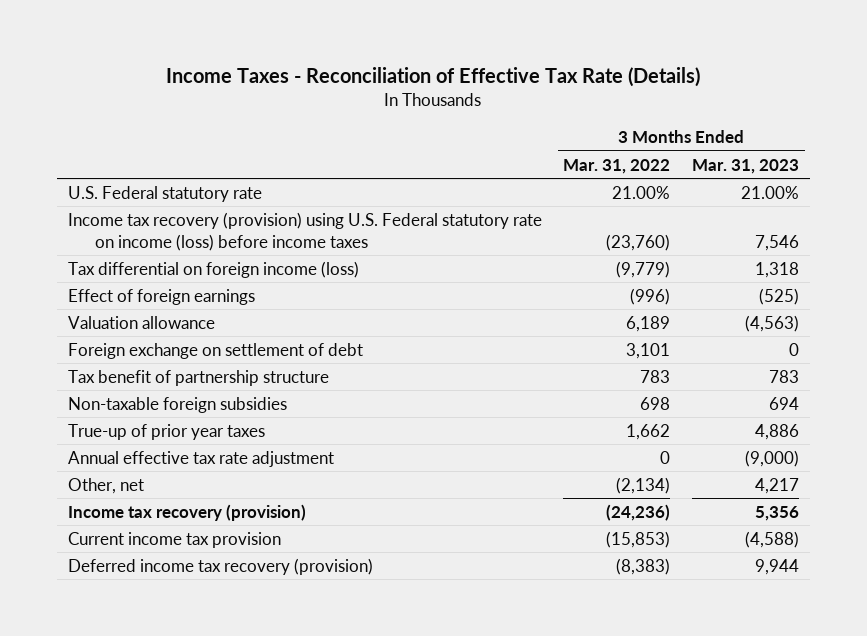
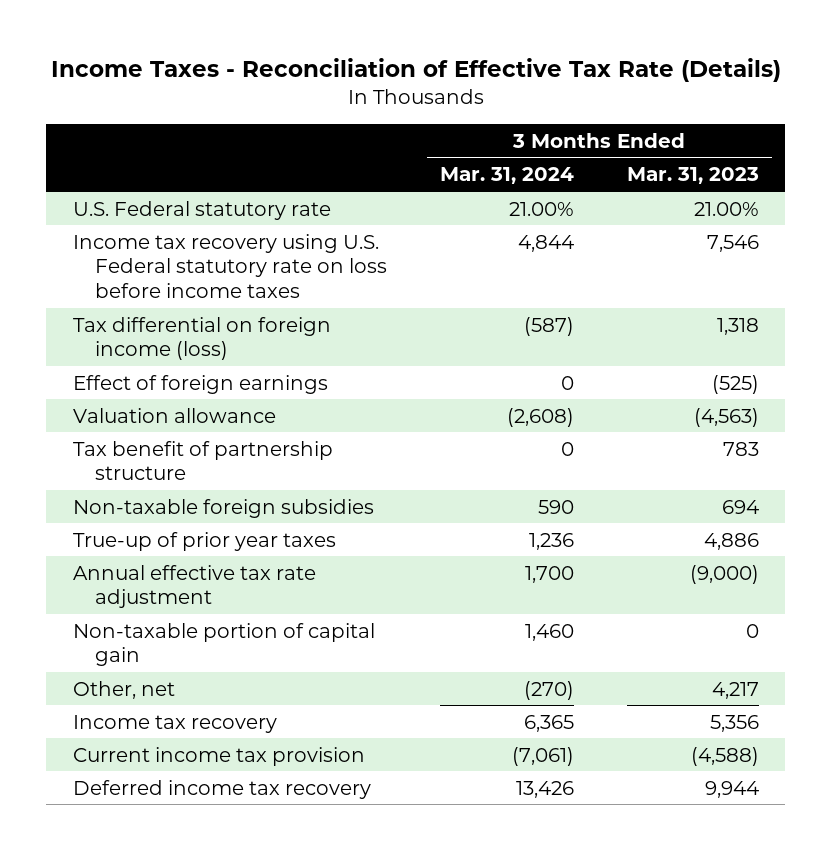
[563,158,671,174] Mar. 31, 2022 -> none
none -> [440,167,575,185] Mar. 31, 2024
[67,211,542,251] Income tax recovery (provision) using U.S. Federal statutory rate on income (loss) before income taxes -> [72,233,388,299] Income tax recovery using U.S. Federal statutory rate on loss before income taxes
[67,342,363,359] Foreign exchange on settlement of debt -> none
none -> [72,622,375,667] Non-taxable portion of capital gain
[67,503,306,521] Income tax recovery (provision) -> [72,714,277,733] Income tax recovery
[67,557,373,575] Deferred income tax recovery (provision) -> [72,779,371,799] Deferred income tax recovery

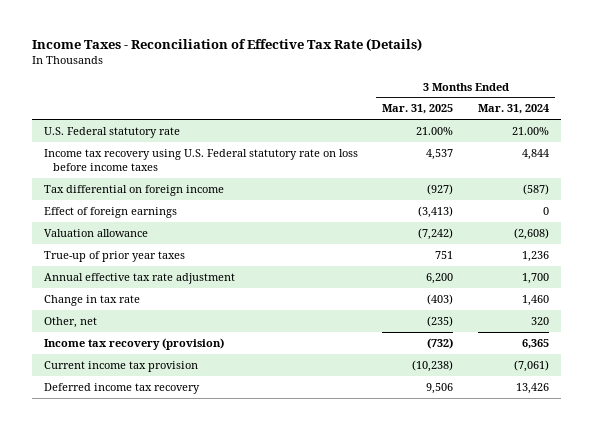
[626,167,759,185] Mar. 31, 2023 -> none
none -> [382,104,454,115] Mar. 31, 2025
[72,316,331,361] Tax differential on foreign income (loss) -> [43,184,224,196] Tax differential on foreign income
[72,440,333,481] Tax benefit of partnership structure -> none
[72,498,374,518] Non-taxable foreign subsidies -> none
[72,622,375,667] Non-taxable portion of capital gain -> [43,294,140,306] Change in tax rate
[524,680,575,700] (270) -> [530,316,549,325] 320
[72,714,277,733] Income tax recovery -> [43,337,224,350] Income tax recovery (provision)

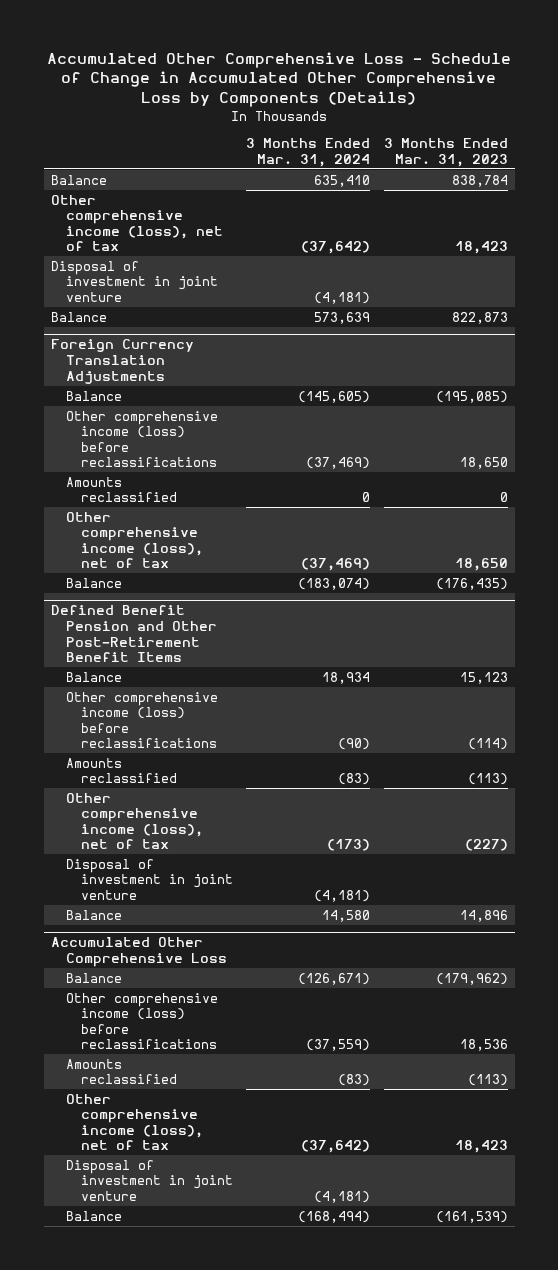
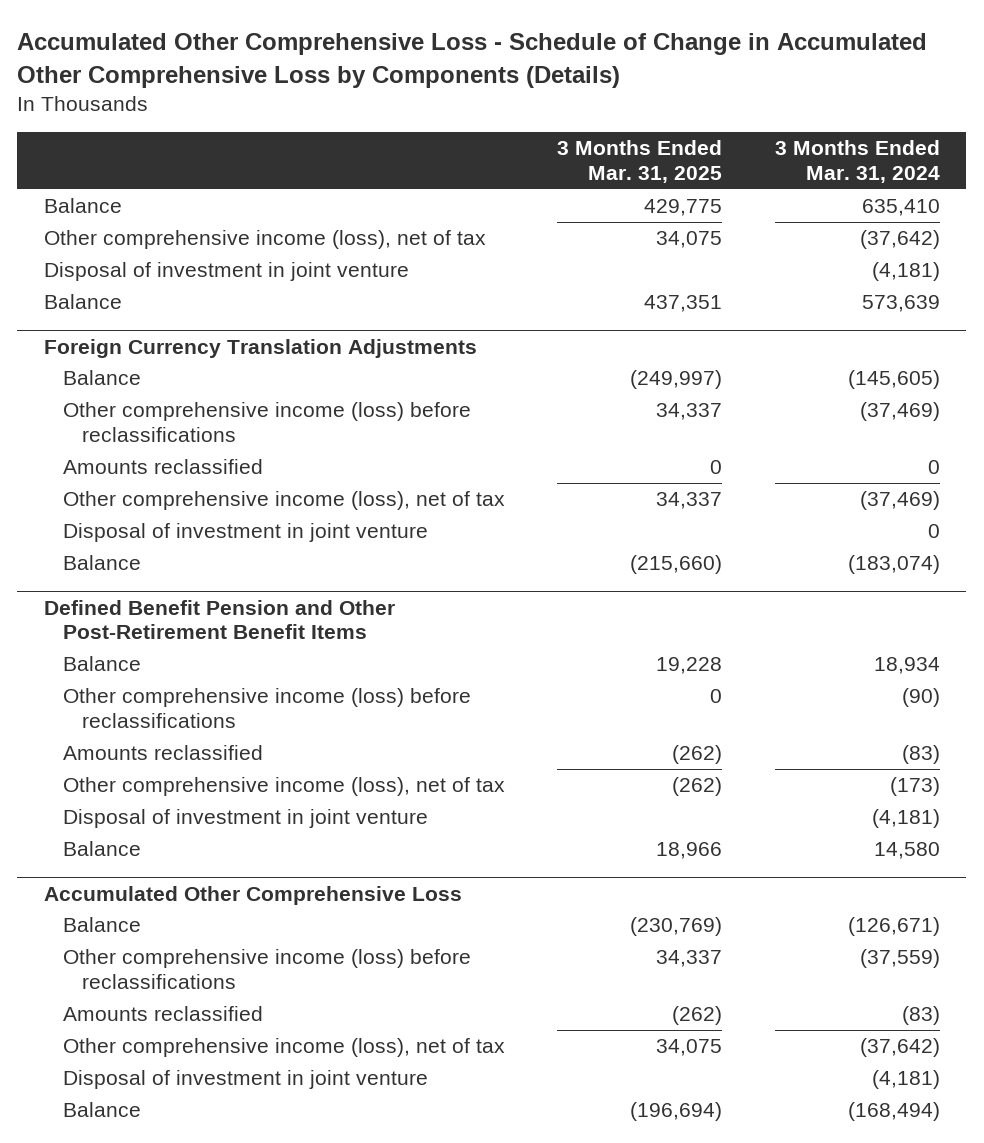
[383,138,508,167] 3 Months Ended Mar. 31, 2023 -> none
none -> [557,140,723,183] 3 Months Ended Mar. 31, 2025
none -> [62,523,428,543] Disposal of investment in joint venture

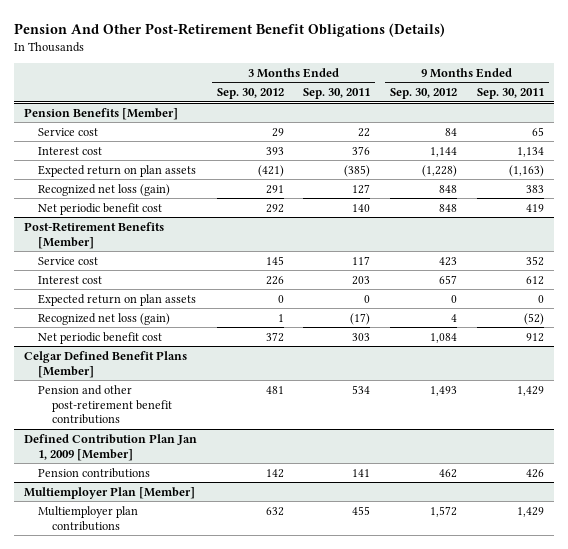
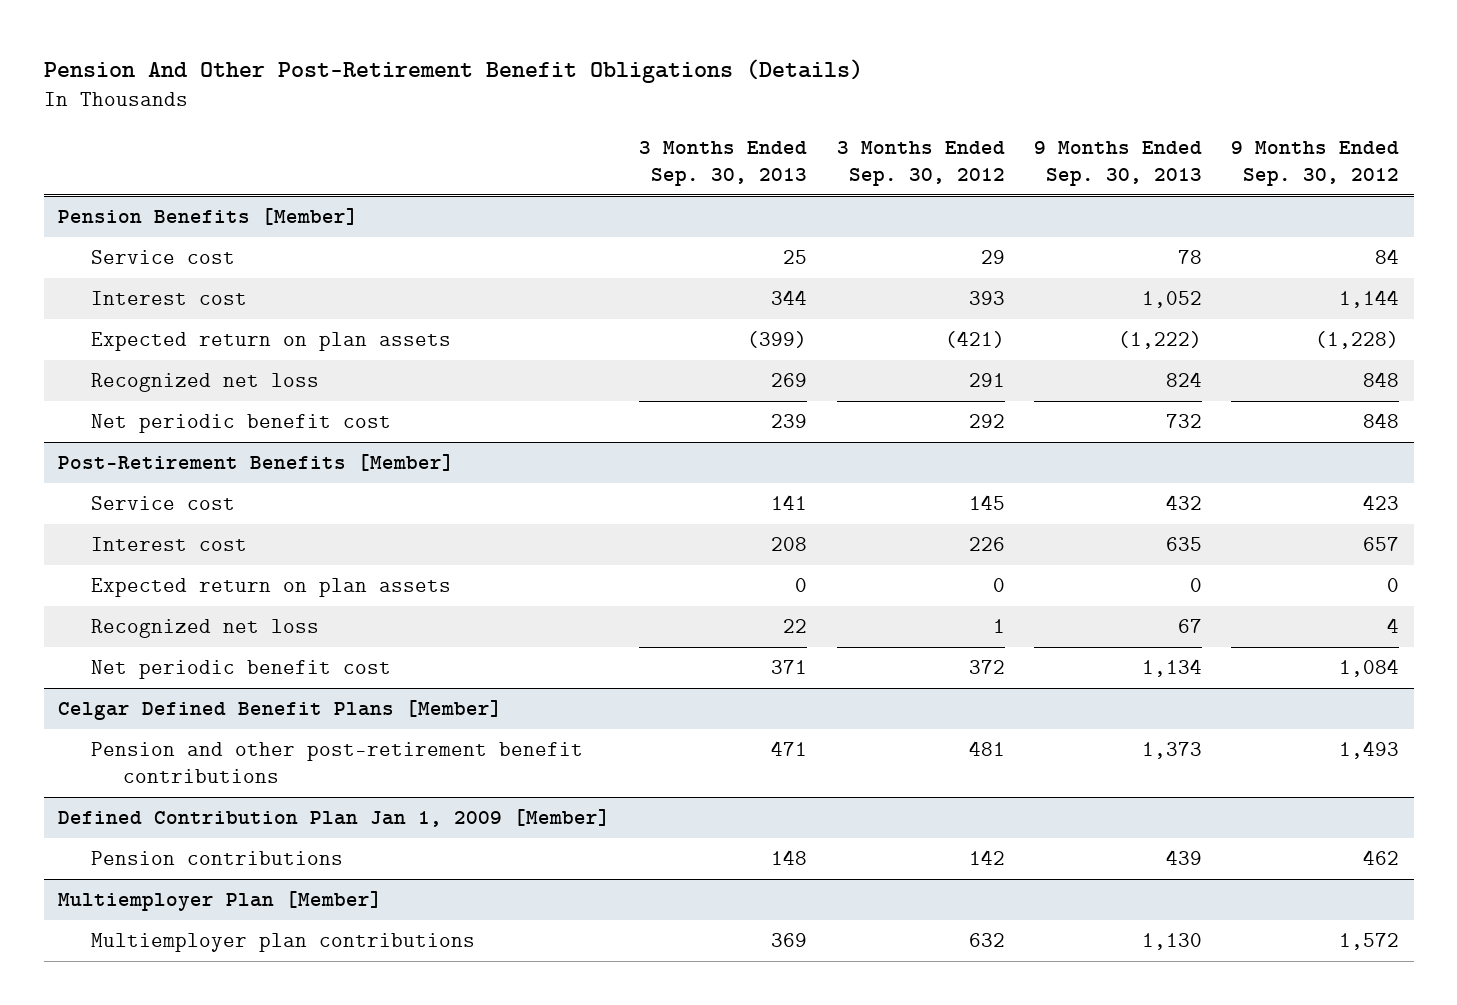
[303,88,371,100] Sep. 30, 2011 -> none
[476,88,544,100] Sep. 30, 2011 -> none
none -> [639,141,808,186] 3 Months Ended Sep. 30, 2013
none -> [1033,141,1202,186] 9 Months Ended Sep. 30, 2013
[38,183,171,196] Recognized net loss (gain) -> [90,373,319,393] Recognized net loss
[38,312,171,325] Recognized net loss (gain) -> [90,619,319,639] Recognized net loss

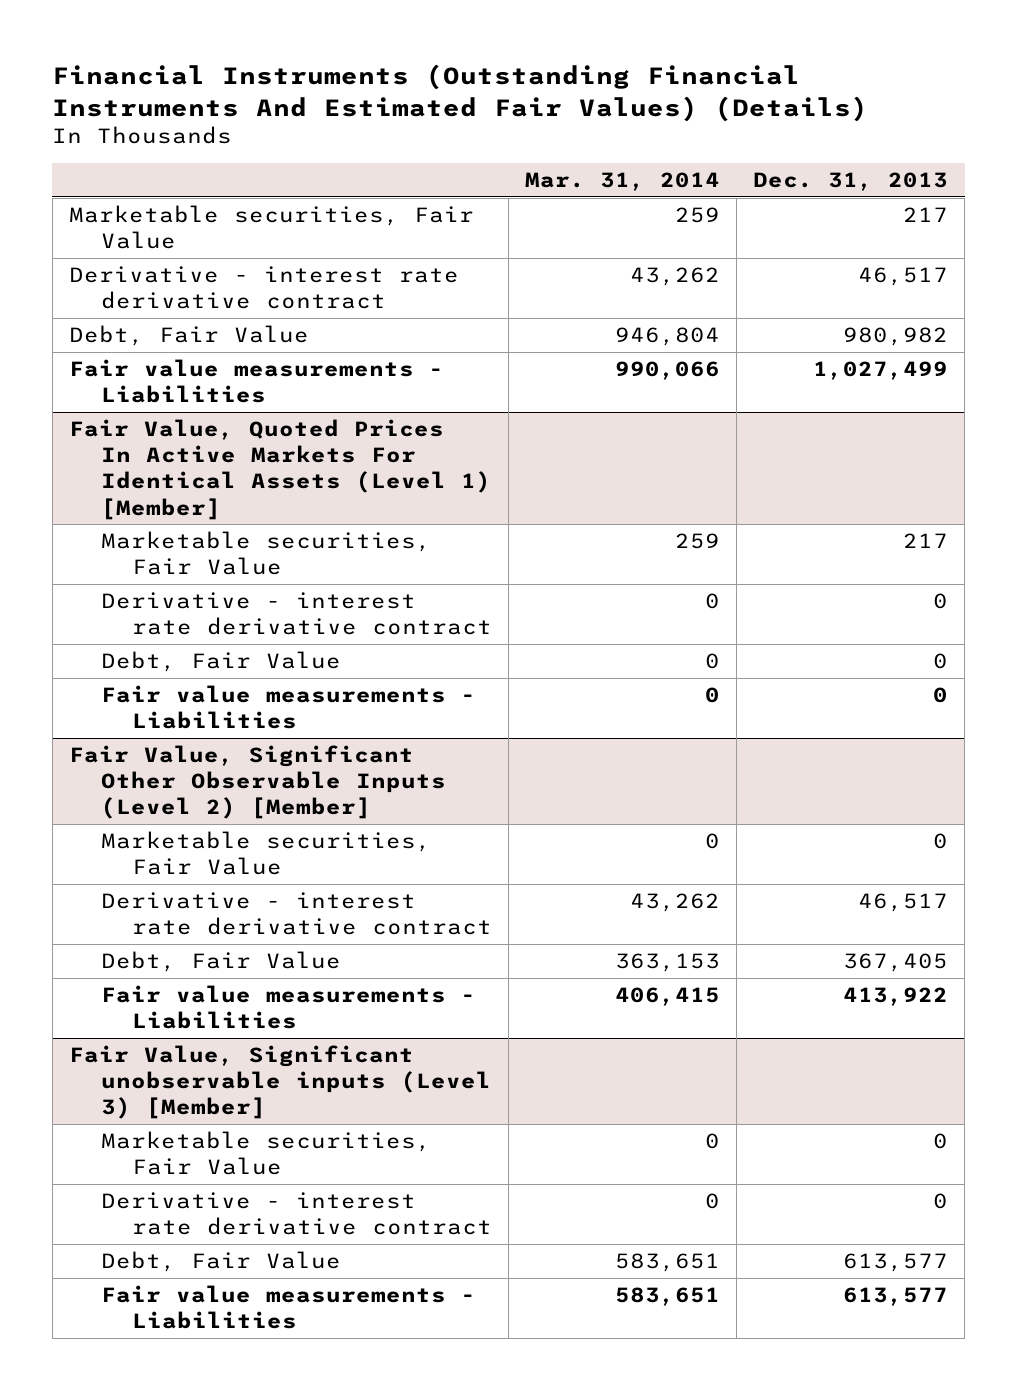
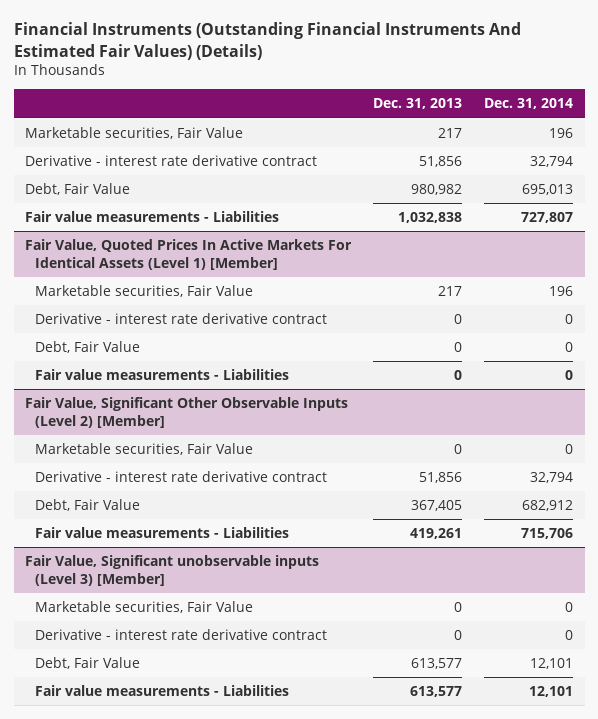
[525,172,721,192] Mar. 31, 2014 -> none
none -> [484,98,574,110] Dec. 31, 2014
[858,266,949,286] 46,517 -> [419,156,463,168] 51,856
[813,360,949,380] 1,027,499 -> [398,212,463,224] 1,032,838
[858,892,949,912] 46,517 -> [419,472,463,484] 51,856
[843,986,949,1006] 413,922 -> [410,528,463,540] 419,261

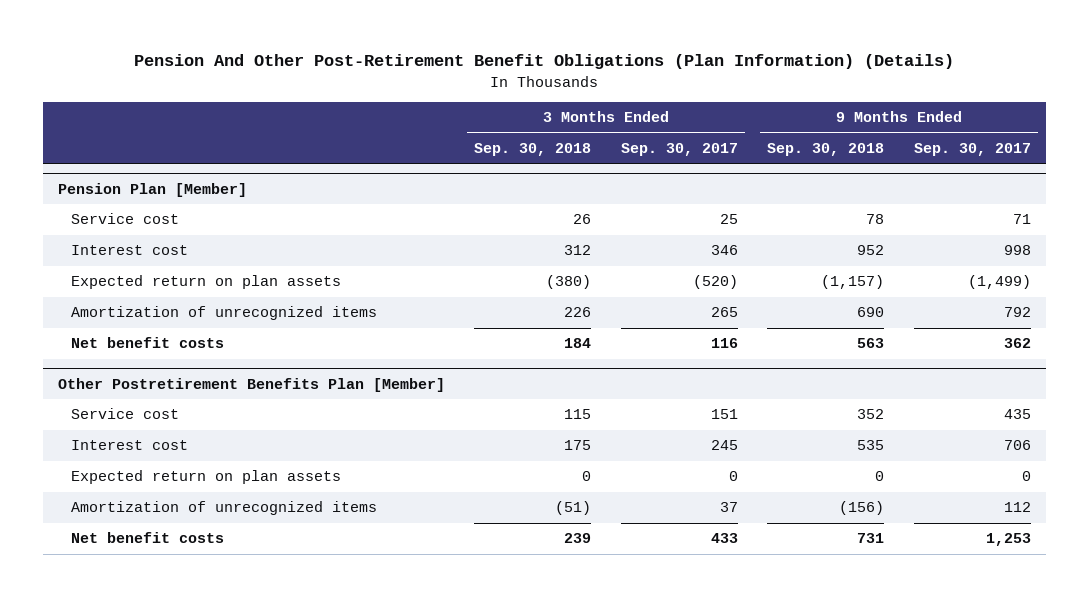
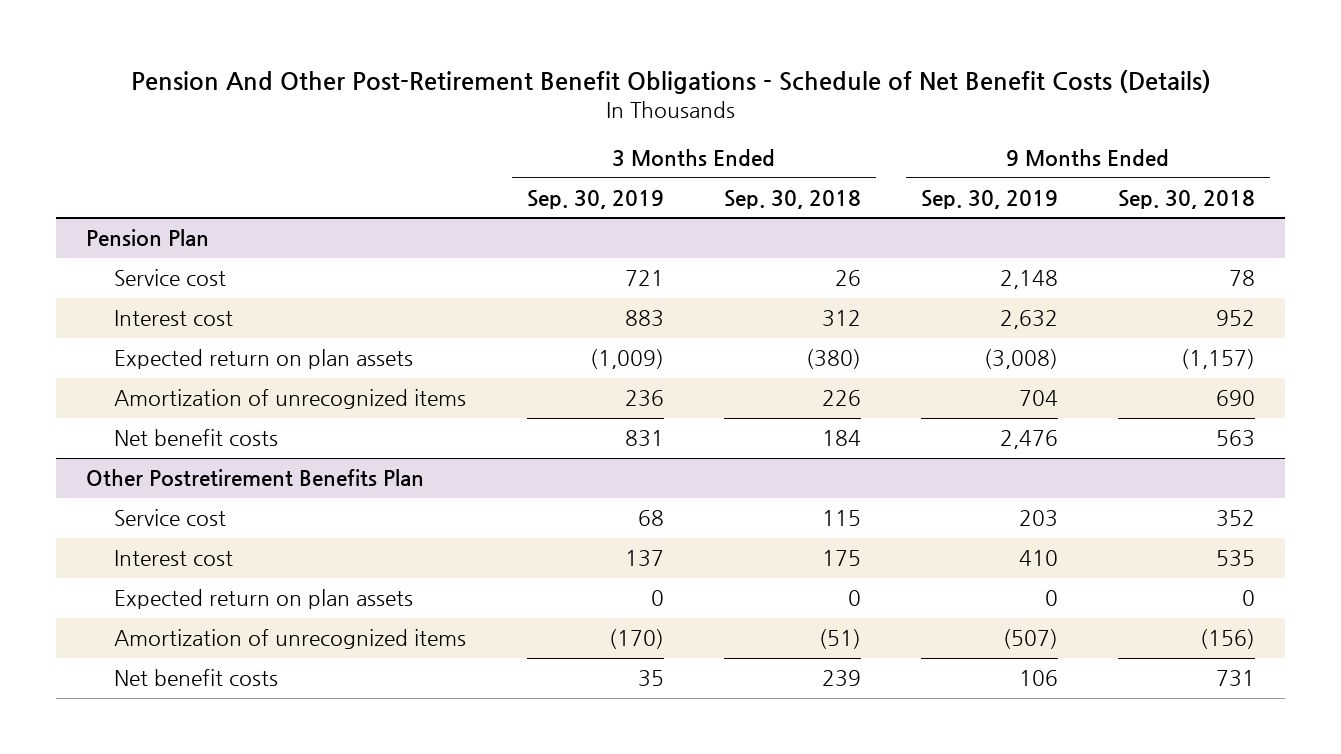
[134,54,955,70] Pension And Other Post-Retirement Benefit Obligations (Plan Information) (Details) -> [130,69,1211,94] Pension And Other Post-Retirement Benefit Obligations - Schedule of Net Benefit Costs (Details)
[620,142,738,156] Sep. 30, 2017 -> none
[913,142,1031,156] Sep. 30, 2017 -> none
none -> [526,189,664,209] Sep. 30, 2019
none -> [920,189,1058,209] Sep. 30, 2019
[57,182,247,197] Pension Plan [Member] -> [86,229,210,247] Pension Plan
[57,377,445,392] Other Postretirement Benefits Plan [Member] -> [86,469,425,487] Other Postretirement Benefits Plan

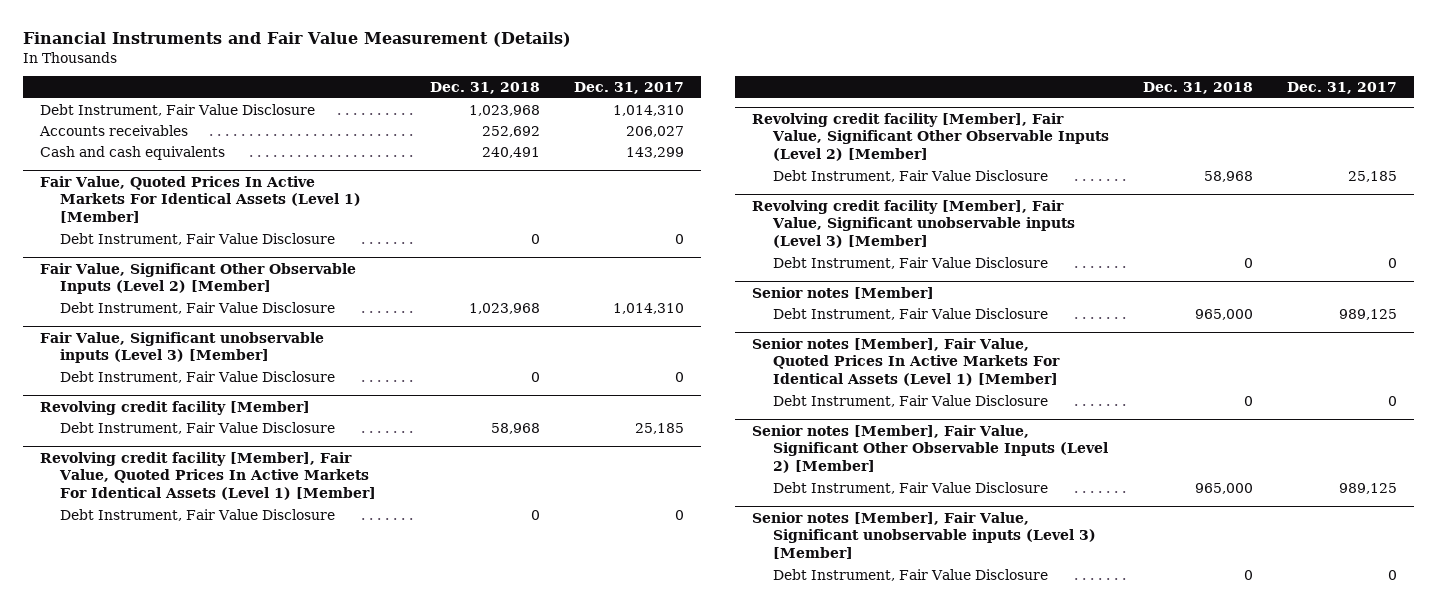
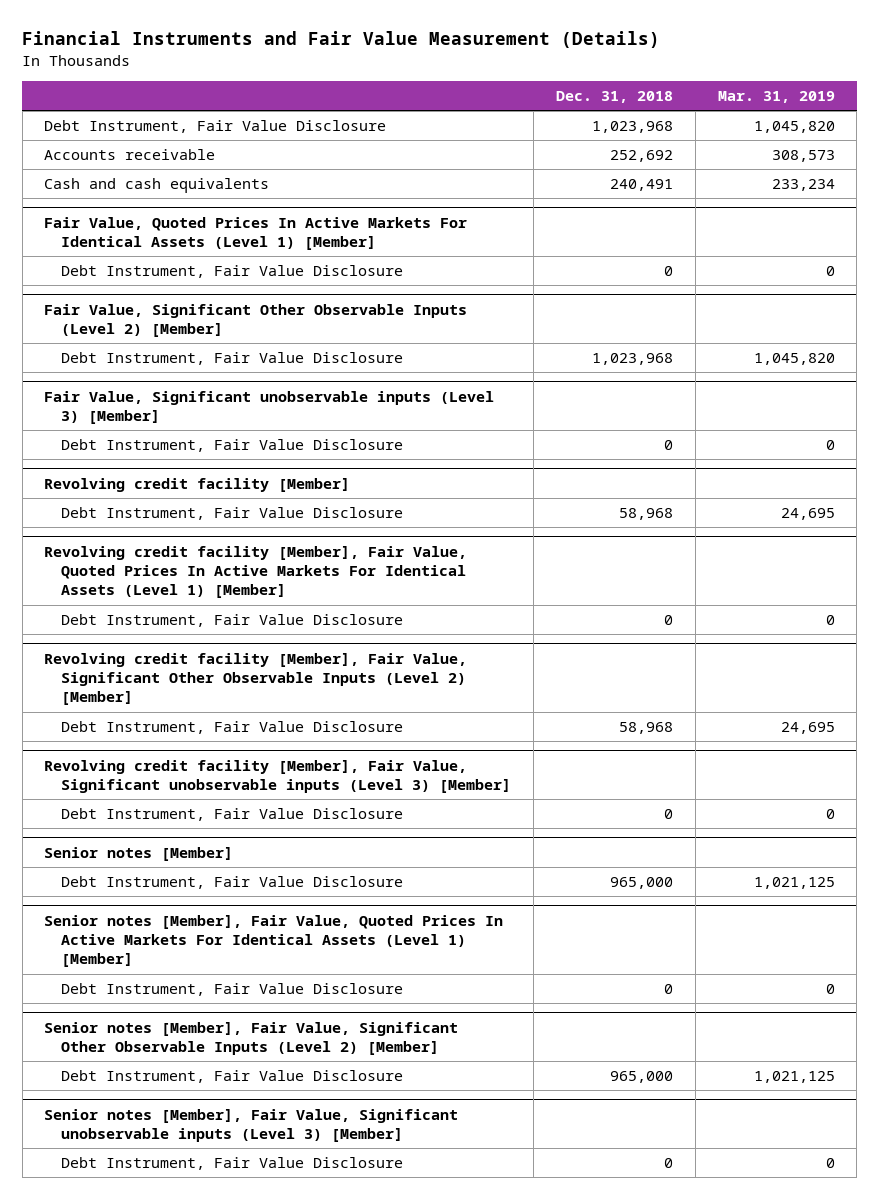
[574,82,685,95] Dec. 31, 2017 -> none
none -> [717,91,835,104] Mar. 31, 2019
[38,124,188,136] Accounts receivables -> [44,149,216,161] Accounts receivable

